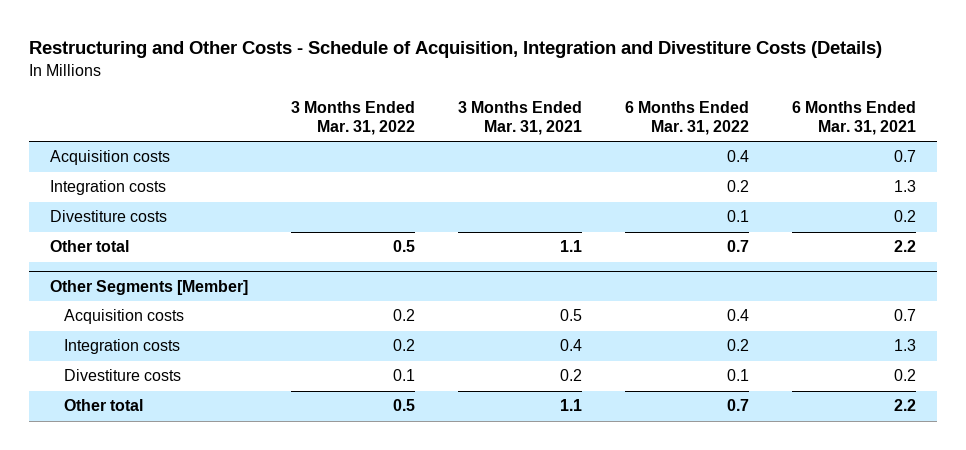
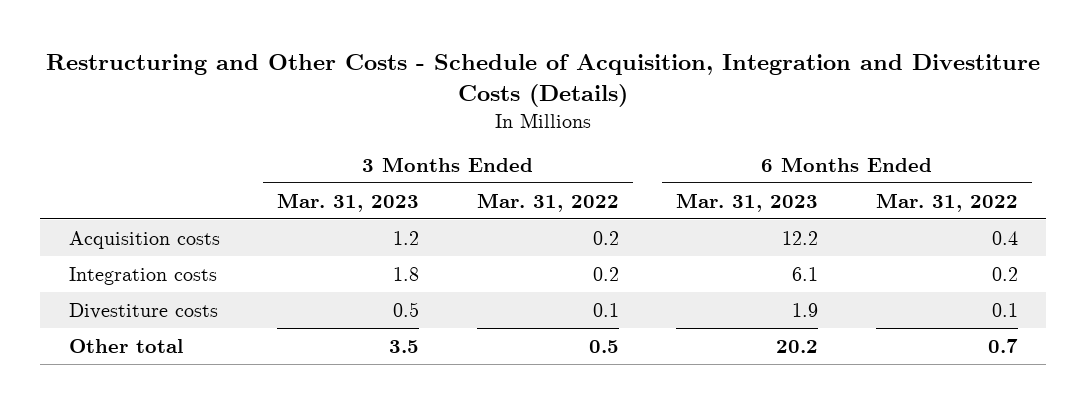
[458,100,583,136] 3 Months Ended Mar. 31, 2021 -> none
[791,100,916,136] 6 Months Ended Mar. 31, 2021 -> none
none -> [277,192,420,212] Mar. 31, 2023
none -> [676,192,819,212] Mar. 31, 2023
[50,150,171,166] Acquisition costs -> none
[50,180,167,196] Integration costs -> none
[50,210,168,223] Divestiture costs -> none
[50,240,130,253] Other total -> none
[50,280,249,296] Other Segments [Member] -> none

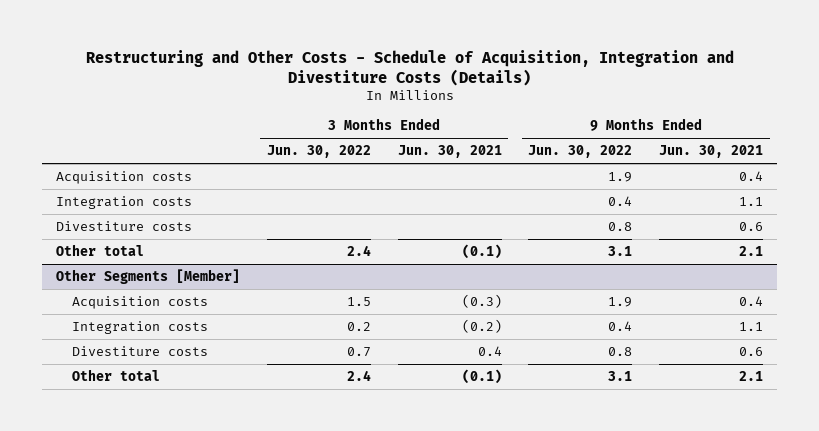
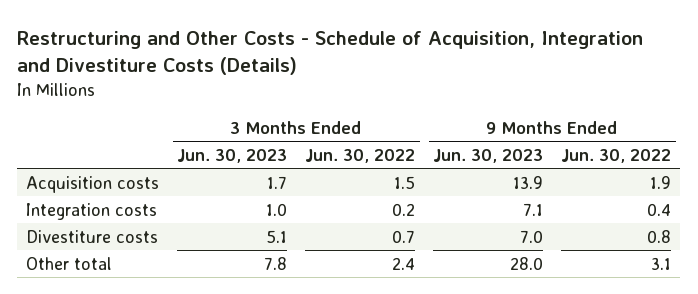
[397,145,502,159] Jun. 30, 2021 -> none
[659,145,764,159] Jun. 30, 2021 -> none
none -> [177,148,288,163] Jun. 30, 2023
none -> [433,148,544,163] Jun. 30, 2023
[55,171,192,185] Acquisition costs -> none
[55,196,192,210] Integration costs -> none
[55,221,192,232] Divestiture costs -> none
[55,244,144,257] Other total -> none
[55,269,240,285] Other Segments [Member] -> none

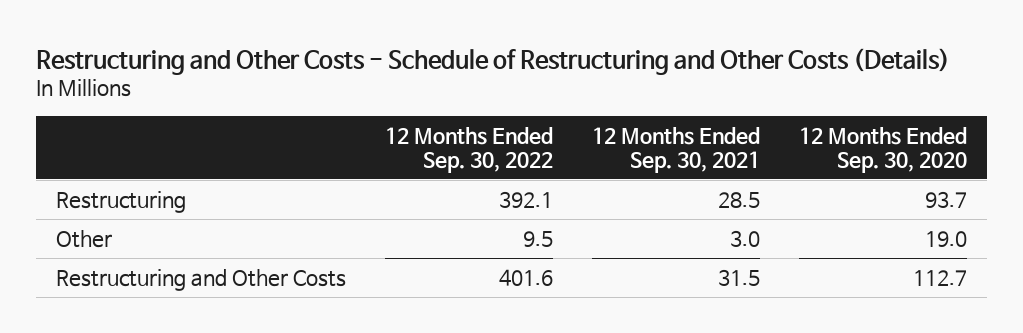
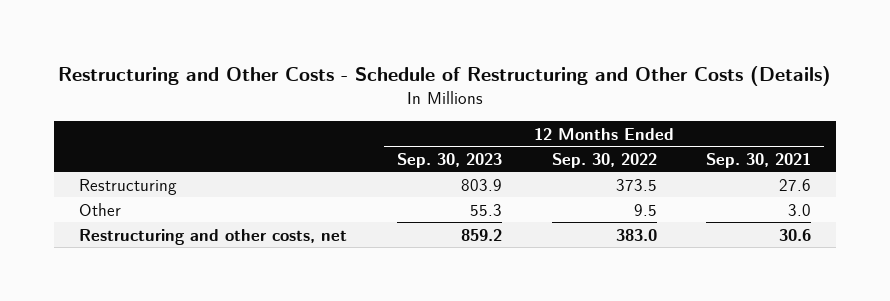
[799,126,968,173] 12 Months Ended Sep. 30, 2020 -> none
none -> [396,152,502,168] Sep. 30, 2023
[498,190,553,208] 392.1 -> [615,178,657,191] 373.5
[718,191,761,208] 28.5 -> [779,178,812,191] 27.6
[55,268,346,291] Restructuring and Other Costs -> [78,228,347,245] Restructuring and other costs, net
[498,268,553,286] 401.6 -> [615,228,657,241] 383.0
[718,268,761,286] 31.5 -> [779,228,812,241] 30.6

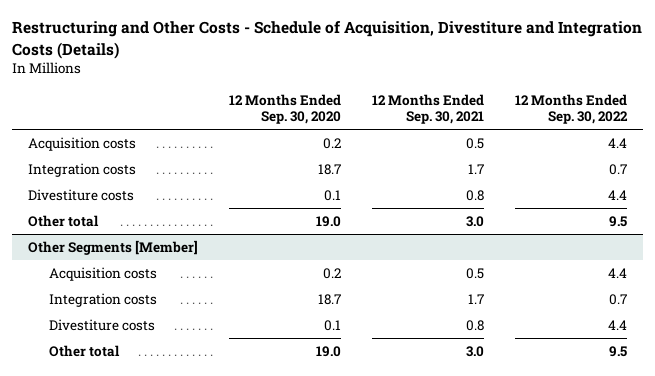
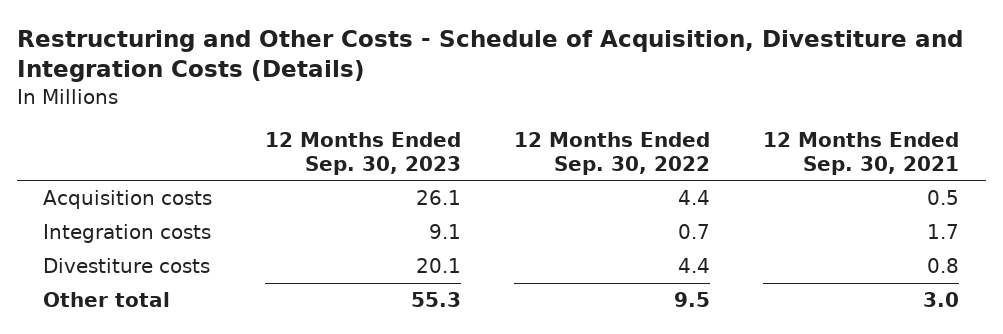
[228,93,341,125] 12 Months Ended Sep. 30, 2020 -> none
none -> [265,132,462,175] 12 Months Ended Sep. 30, 2023
[27,239,198,255] Other Segments [Member] -> none
[48,266,157,281] Acquisition costs -> none
[48,292,157,307] Integration costs -> none
[48,318,155,331] Divestiture costs -> none
[48,344,120,357] Other total -> none

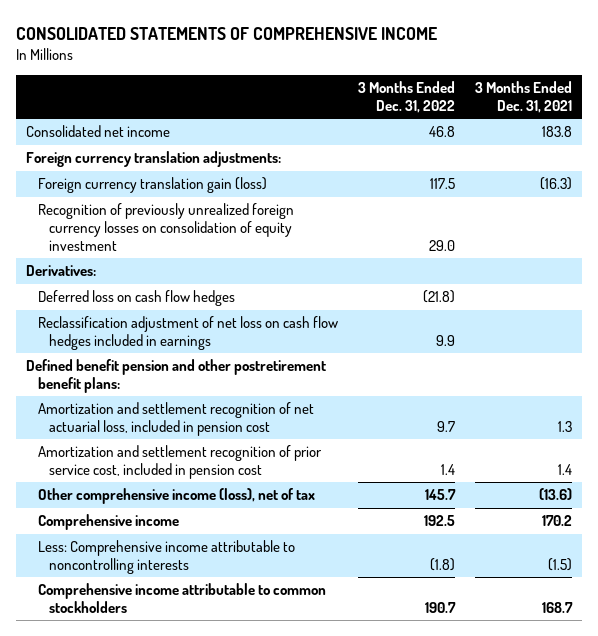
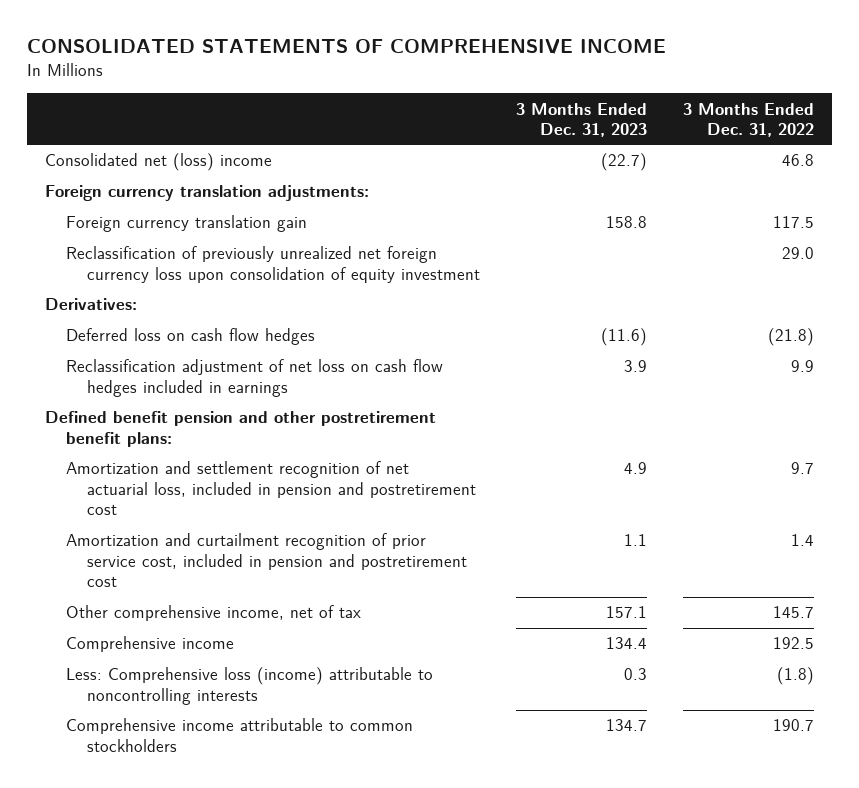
[474,81,572,114] 3 Months Ended Dec. 31, 2021 -> none
none -> [515,102,647,137] 3 Months Ended Dec. 31, 2023
[26,125,171,138] Consolidated net income -> [44,153,272,172] Consolidated net (loss) income
[37,177,267,194] Foreign currency translation gain (loss) -> [65,215,307,233] Foreign currency translation gain
[37,203,294,251] Recognition of previously unrealized foreign currency losses on consolidation of equity investment -> [65,246,480,283] Reclassification of previously unrealized net foreign currency loss upon consolidation of equity investment
[37,402,314,437] Amortization and settlement recognition of net actuarial loss, included in pension cost -> [65,461,476,515] Amortization and settlement recognition of net actuarial loss, included in pension and postretirement cost
[37,445,322,480] Amortization and settlement recognition of prior service cost, included in pension cost -> [65,533,467,587] Amortization and curtailment recognition of prior service cost, included in pension and postretirement cost
[37,488,315,505] Other comprehensive income (loss), net of tax -> [65,605,361,622] Other comprehensive income, net of tax
[37,540,295,575] Less: Comprehensive income attributable to noncontrolling interests -> [65,667,433,705] Less: Comprehensive loss (income) attributable to noncontrolling interests

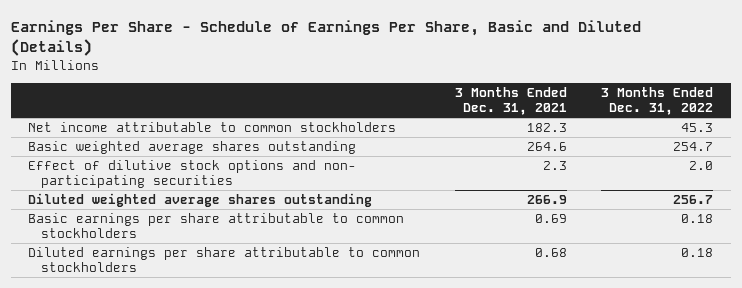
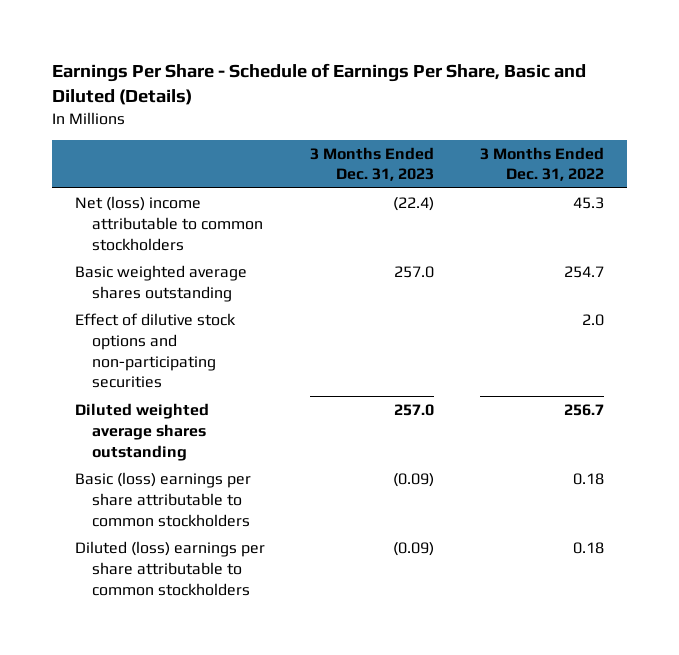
[454,87,567,116] 3 Months Ended Dec. 31, 2021 -> none
none -> [310,146,435,182] 3 Months Ended Dec. 31, 2023
[28,122,397,133] Net income attributable to common stockholders -> [74,195,264,251] Net (loss) income attributable to common stockholders
[28,160,357,189] Effect of dilutive stock options and non- participating securities -> [74,312,236,389] Effect of dilutive stock options and non-participating securities
[28,213,405,239] Basic earnings per share attributable to common stockholders -> [74,471,251,527] Basic (loss) earnings per share attributable to common stockholders
[28,247,421,273] Diluted earnings per share attributable to common stockholders -> [74,540,265,596] Diluted (loss) earnings per share attributable to common stockholders

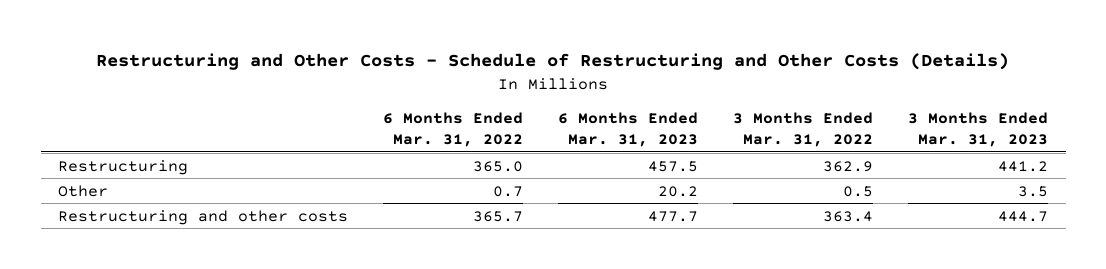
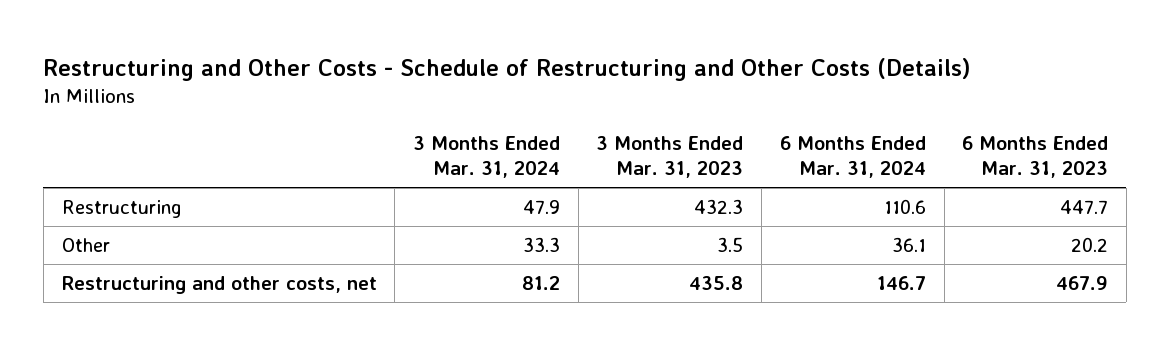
[383,111,524,148] 6 Months Ended Mar. 31, 2022 -> none
[733,111,874,148] 3 Months Ended Mar. 31, 2022 -> none
none -> [413,136,561,179] 3 Months Ended Mar. 31, 2024
none -> [779,136,926,179] 6 Months Ended Mar. 31, 2024
[648,160,699,172] 457.5 -> [1060,200,1109,215] 447.7
[998,160,1049,172] 441.2 -> [694,199,744,215] 432.3
[58,209,349,225] Restructuring and other costs -> [61,276,377,295] Restructuring and other costs, net
[648,210,699,222] 477.7 -> [1056,276,1109,291] 467.9
[998,210,1049,222] 444.7 -> [689,276,744,291] 435.8

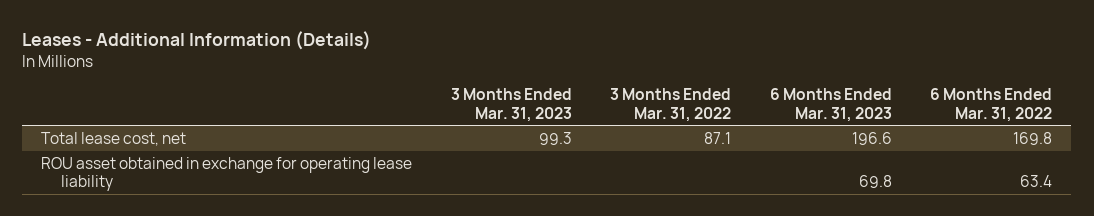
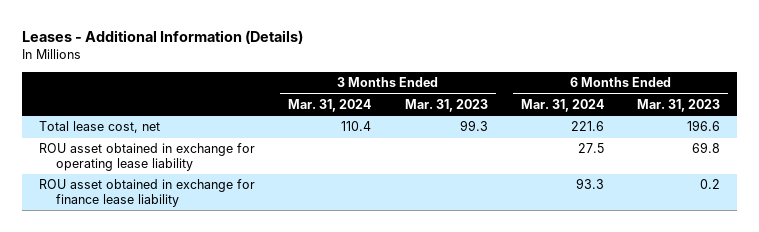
[610,88,732,122] 3 Months Ended Mar. 31, 2022 -> none
[930,88,1053,122] 6 Months Ended Mar. 31, 2022 -> none
none -> [288,98,372,112] Mar. 31, 2024
none -> [520,98,604,112] Mar. 31, 2024
none -> [38,179,255,208] ROU asset obtained in exchange for finance lease liability

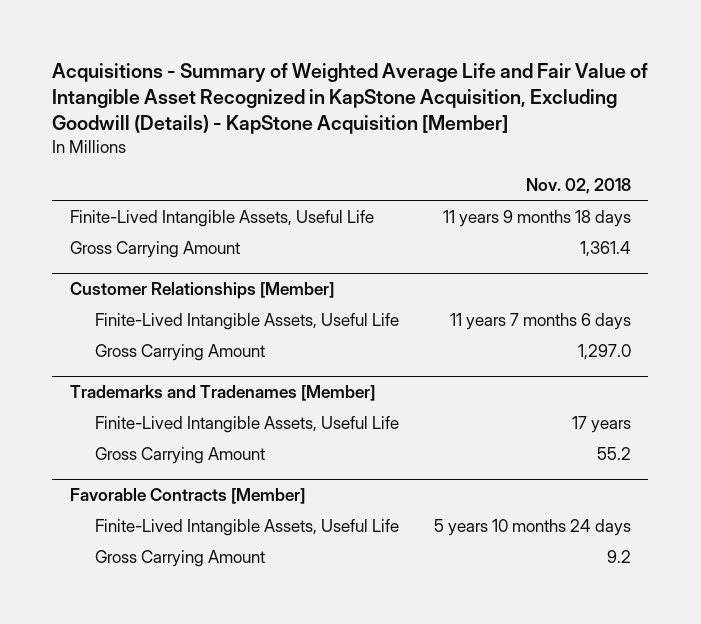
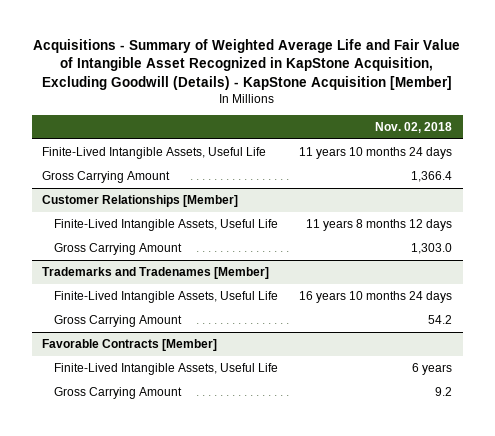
[443,209,632,227] 11 years 9 months 18 days -> [299,147,453,160] 11 years 10 months 24 days
[580,240,632,257] 1,361.4 -> [411,171,453,183] 1,366.4
[450,312,632,330] 11 years 7 months 6 days -> [306,219,453,232] 11 years 8 months 12 days
[578,343,632,360] 1,297.0 -> [411,243,453,255] 1,303.0
[572,415,632,433] 17 years -> [299,291,453,304] 16 years 10 months 24 days
[597,446,632,460] 55.2 -> [428,315,453,325] 54.2
[434,518,632,536] 5 years 10 months 24 days -> [412,363,453,376] 6 years

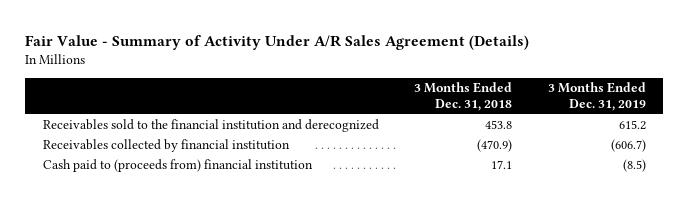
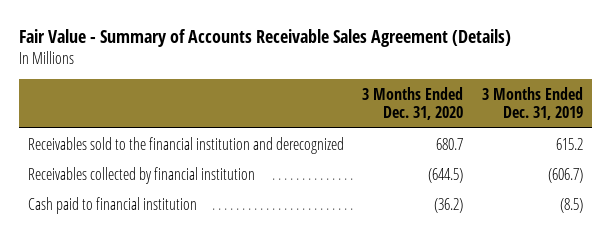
[25,34,530,50] Fair Value - Summary of Activity Under A/R Sales Agreement (Details) -> [18,28,511,47] Fair Value - Summary of Accounts Receivable Sales Agreement (Details)
[414,81,513,112] 3 Months Ended Dec. 31, 2018 -> none
none -> [362,86,464,121] 3 Months Ended Dec. 31, 2020
[42,159,313,173] Cash paid to (proceeds from) financial institution -> [28,196,198,214] Cash paid to financial institution

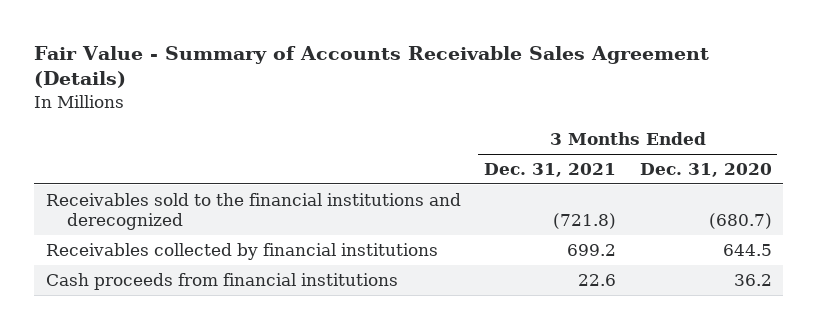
[481,86,583,121] 3 Months Ended Dec. 31, 2019 -> none
none -> [484,163,617,178] Dec. 31, 2021
[28,136,345,154] Receivables sold to the financial institution and derecognized -> [45,192,461,230] Receivables sold to the financial institutions and derecognized
[436,137,464,150] 680.7 -> [708,212,772,229] (680.7)
[28,166,256,184] Receivables collected by financial institution -> [45,242,438,260] Receivables collected by financial institutions
[428,167,464,183] (644.5) -> [722,243,772,256] 644.5
[28,196,198,214] Cash paid to financial institution -> [45,272,398,290] Cash proceeds from financial institutions
[434,197,464,213] (36.2) -> [733,273,772,286] 36.2

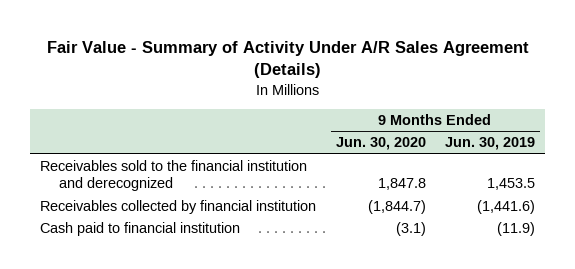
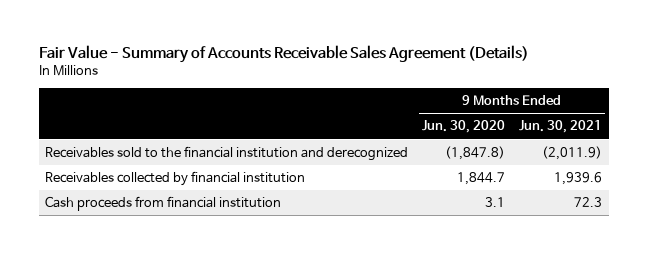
[46,40,529,79] Fair Value - Summary of Activity Under A/R Sales Agreement (Details) -> [38,45,529,64] Fair Value - Summary of Accounts Receivable Sales Agreement (Details)
[445,137,536,151] Jun. 30, 2019 -> none
none -> [519,120,603,134] Jun. 30, 2021
[377,178,426,191] 1,847.8 -> [445,146,506,161] (1,847.8)
[367,200,426,215] (1,844.7) -> [457,172,506,186] 1,844.7
[40,222,241,237] Cash paid to financial institution -> [45,196,282,212] Cash proceeds from financial institution
[395,222,426,237] (3.1) -> [485,197,506,208] 3.1

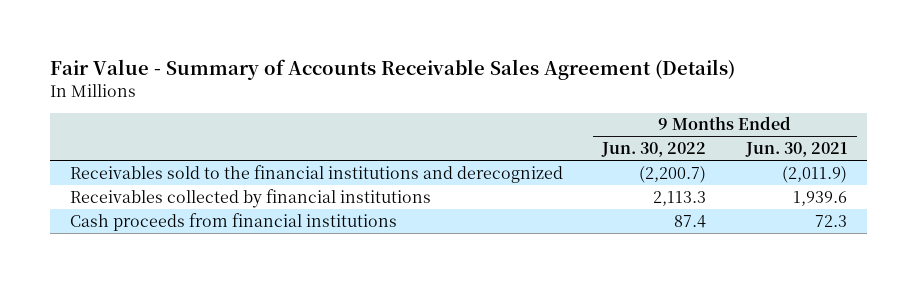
[422,120,506,134] Jun. 30, 2020 -> none
none -> [601,142,707,158] Jun. 30, 2022
[45,146,409,162] Receivables sold to the financial institution and derecognized -> [69,164,563,183] Receivables sold to the financial institutions and derecognized
[45,171,306,187] Receivables collected by financial institution -> [69,188,431,208] Receivables collected by financial institutions
[45,196,282,212] Cash proceeds from financial institution -> [69,212,397,231] Cash proceeds from financial institutions

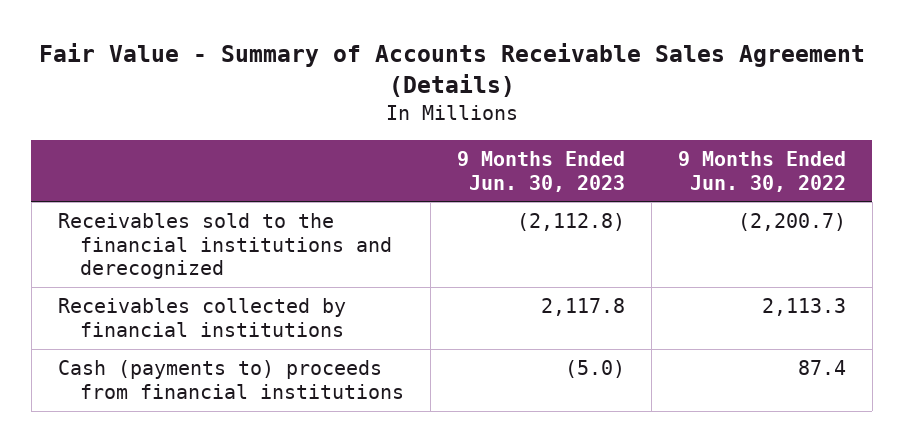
[744,142,847,158] Jun. 30, 2021 -> none
none -> [457,150,626,192] 9 Months Ended Jun. 30, 2023
[69,212,397,231] Cash proceeds from financial institutions -> [57,360,405,399] Cash (payments to) proceeds from financial institutions

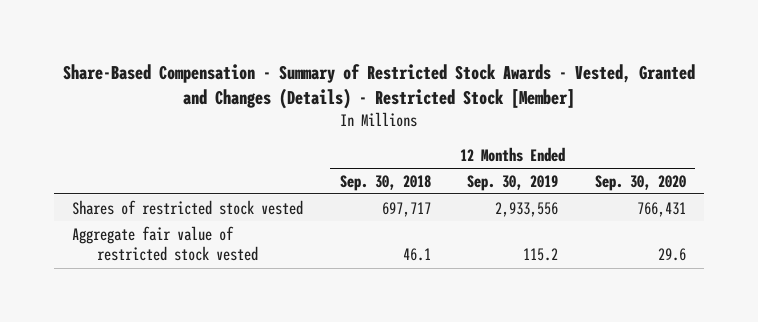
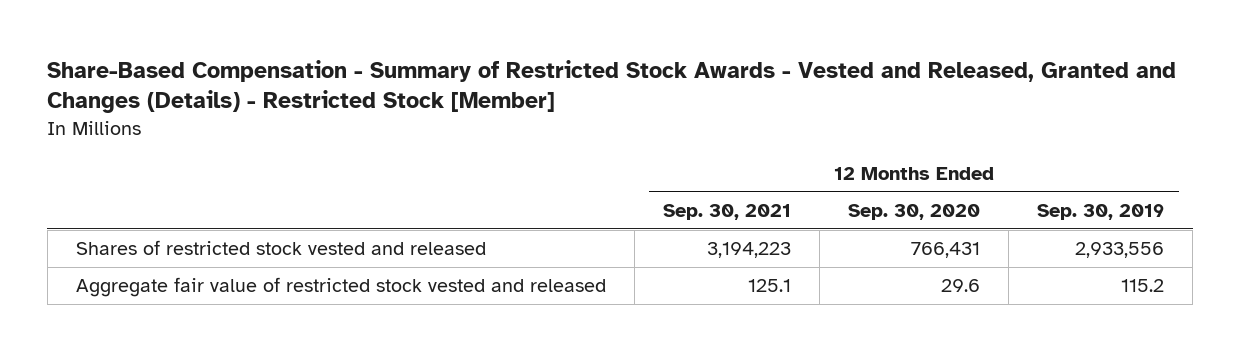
[62,64,695,110] Share-Based Compensation - Summary of Restricted Stock Awards - Vested, Granted and Changes (Details) - Restricted Stock [Member] -> [47,59,1177,114] Share-Based Compensation - Summary of Restricted Stock Awards - Vested and Released, Granted and Changes (Details) - Restricted Stock [Member]
[339,174,431,191] Sep. 30, 2018 -> none
none -> [663,204,792,221] Sep. 30, 2021
[72,199,304,215] Shares of restricted stock vested -> [75,240,486,256] Shares of restricted stock vested and released
[72,225,258,262] Aggregate fair value of restricted stock vested -> [75,277,606,298] Aggregate fair value of restricted stock vested and released

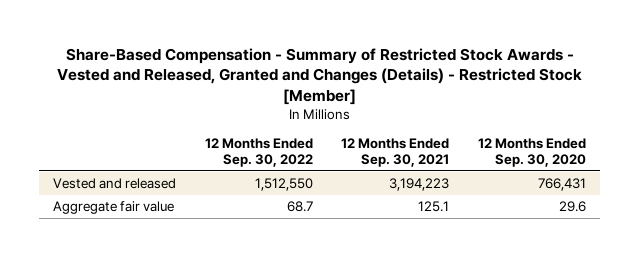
[1037,204,1165,221] Sep. 30, 2019 -> none
none -> [204,138,313,167] 12 Months Ended Sep. 30, 2022
[75,240,486,256] Shares of restricted stock vested and released -> [53,178,177,190] Vested and released
[75,277,606,298] Aggregate fair value of restricted stock vested and released -> [53,201,175,215] Aggregate fair value

